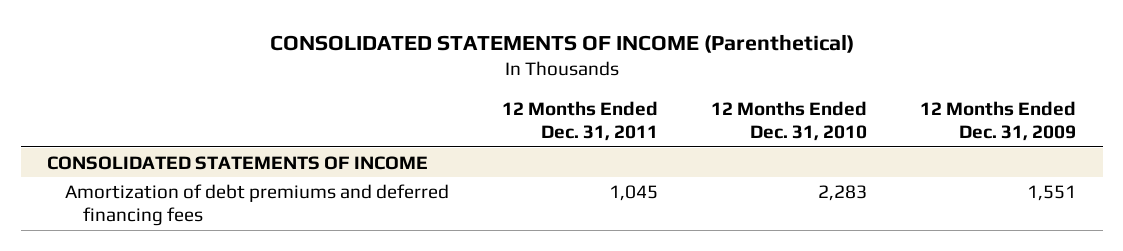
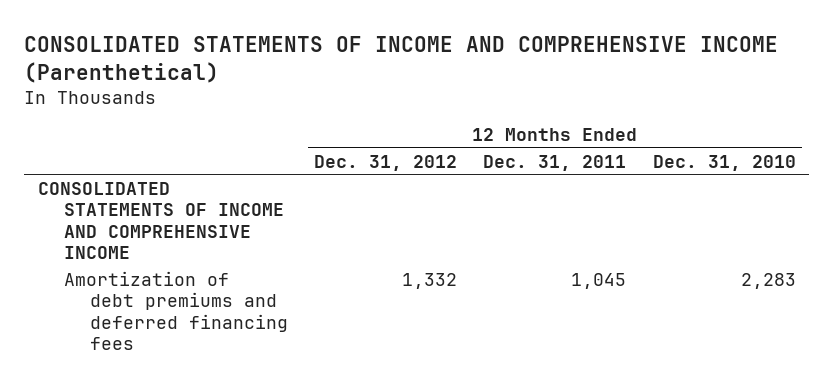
[269,33,854,53] CONSOLIDATED STATEMENTS OF INCOME (Parenthetical) -> [24,35,779,83] CONSOLIDATED STATEMENTS OF INCOME AND COMPREHENSIVE INCOME (Parenthetical)
[920,100,1077,142] 12 Months Ended Dec. 31, 2009 -> none
none -> [314,154,458,171] Dec. 31, 2012
[47,155,429,170] CONSOLIDATED STATEMENTS OF INCOME -> [37,181,284,260] CONSOLIDATED STATEMENTS OF INCOME AND COMPREHENSIVE INCOME

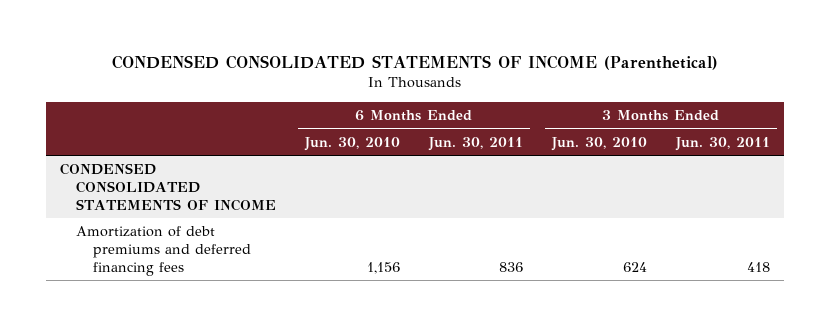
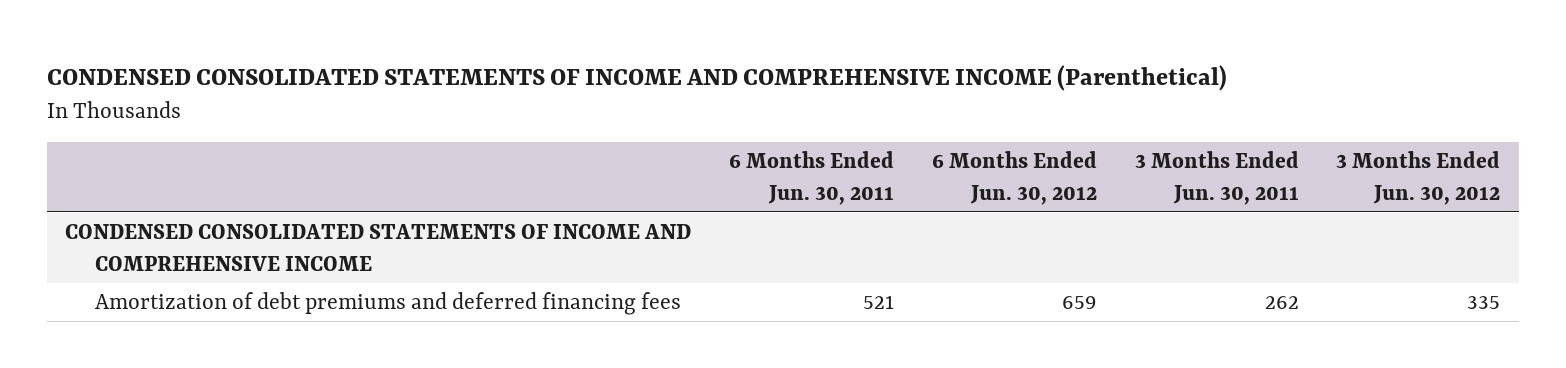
[111,54,718,70] CONDENSED CONSOLIDATED STATEMENTS OF INCOME (Parenthetical) -> [46,64,1227,91] CONDENSED CONSOLIDATED STATEMENTS OF INCOME AND COMPREHENSIVE INCOME (Parenthetical)
[304,136,401,151] Jun. 30, 2010 -> none
[550,136,647,151] Jun. 30, 2010 -> none
none -> [931,151,1097,205] 6 Months Ended Jun. 30, 2012
none -> [1336,151,1501,205] 3 Months Ended Jun. 30, 2012
[59,163,277,211] CONDENSED CONSOLIDATED STATEMENTS OF INCOME -> [65,223,692,271] CONDENSED CONSOLIDATED STATEMENTS OF INCOME AND COMPREHENSIVE INCOME
[498,261,523,272] 836 -> [863,294,895,309] 521
[746,261,770,272] 418 -> [1264,295,1299,309] 262

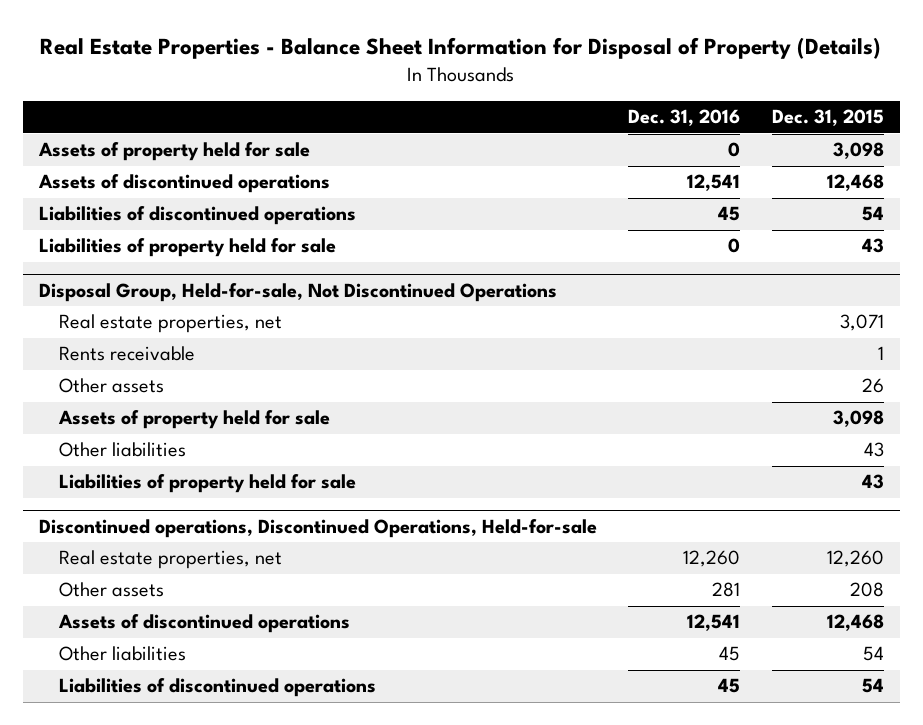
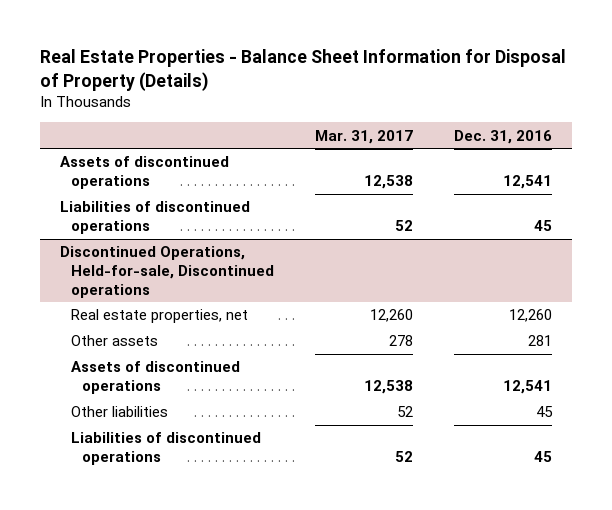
[772,109,885,127] Dec. 31, 2015 -> none
none -> [315,129,414,144] Mar. 31, 2017
[37,142,310,162] Assets of property held for sale -> none
[38,238,336,258] Liabilities of property held for sale -> none
[38,283,557,303] Disposal Group, Held-for-sale, Not Discontinued Operations -> none
[59,314,283,334] Real estate properties, net -> none
[59,346,196,362] Rents receivable -> none
[59,378,165,394] Other assets -> none
[58,410,331,430] Assets of property held for sale -> none
[59,442,187,458] Other liabilities -> none
[59,474,357,494] Liabilities of property held for sale -> none
[38,519,597,539] Discontinued operations, Discontinued Operations, Held-for-sale -> [59,246,275,298] Discontinued Operations, Held-for-sale, Discontinued operations

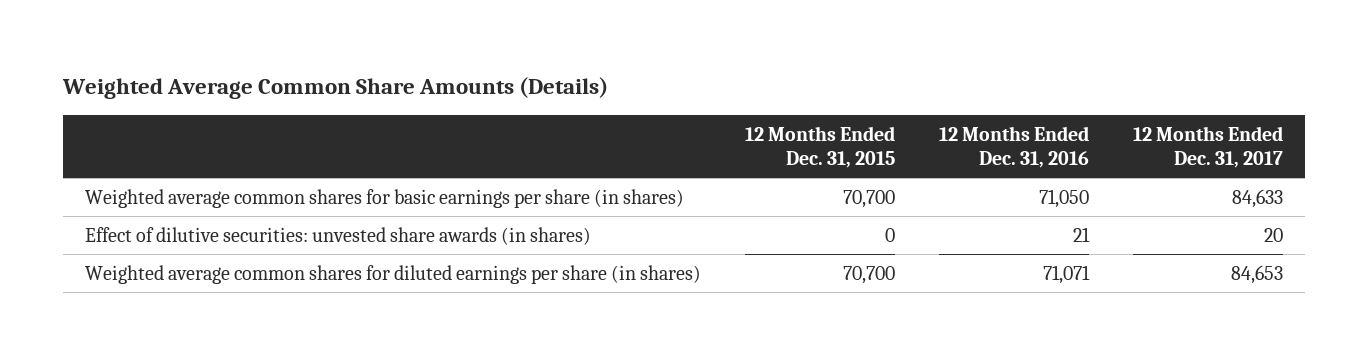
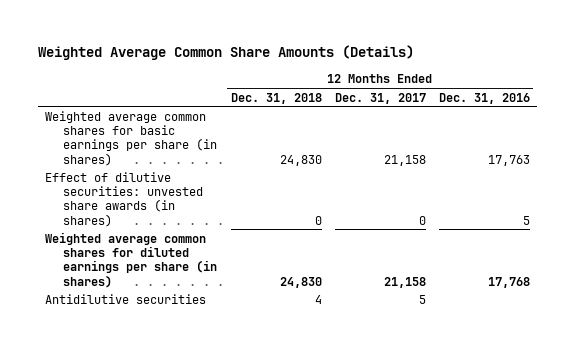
[745,125,896,169] 12 Months Ended Dec. 31, 2015 -> none
none -> [230,92,322,104] Dec. 31, 2018
[1039,189,1090,209] 71,050 -> [488,154,531,166] 17,763
[1231,189,1283,209] 84,633 -> [383,154,426,166] 21,158
[1073,227,1091,243] 21 -> [523,215,531,225] 5
[1263,228,1283,243] 20 -> [418,215,426,225] 0
[1043,265,1091,285] 71,071 -> [488,276,531,288] 17,768
[1230,265,1283,285] 84,653 -> [383,276,426,288] 21,158
none -> [45,293,207,304] Antidilutive securities

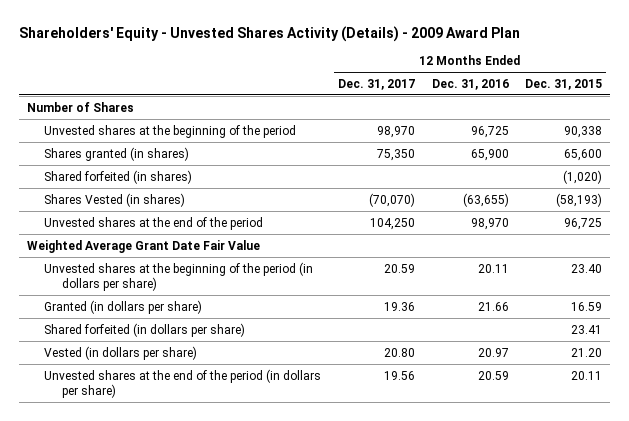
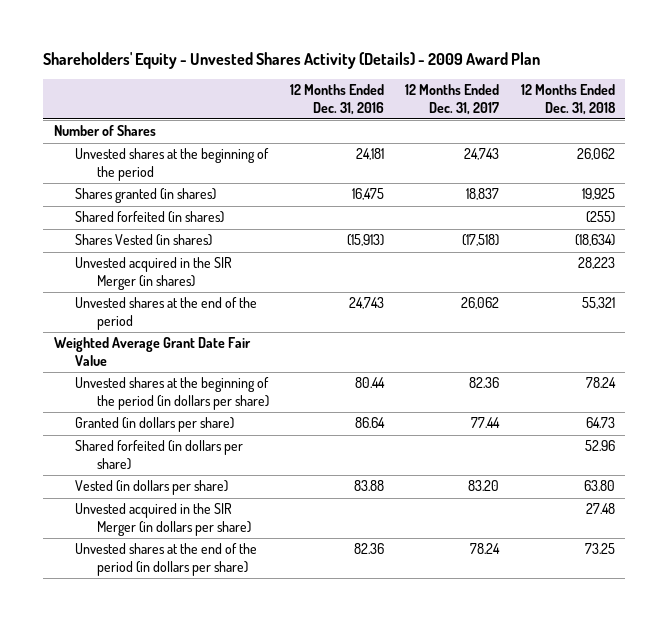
[525,78,603,90] Dec. 31, 2015 -> none
none -> [520,84,616,115] 12 Months Ended Dec. 31, 2018
[376,125,415,138] 98,970 -> [464,148,500,161] 24,743
[470,125,509,138] 96,725 -> [355,148,384,161] 24,181
[376,148,415,161] 75,350 -> [466,188,500,201] 18,837
[470,148,509,161] 65,900 -> [351,188,384,201] 16,475
[368,192,415,207] (70,070) -> [462,234,500,247] (17,518)
[462,192,509,207] (63,655) -> [346,234,384,247] (15,913)
none -> [75,257,233,290] Unvested acquired in the SIR Merger (in shares)
[369,217,415,230] 104,250 -> [461,297,500,310] 26,062
[470,217,509,230] 98,970 -> [348,297,384,310] 24,743
[383,263,415,273] 20.59 -> [469,377,500,389] 82.36
[477,263,509,273] 20.11 -> [354,377,385,389] 80.44
[383,301,415,311] 19.36 -> [471,417,501,429] 77.44
[477,301,509,311] 21.66 -> [354,417,385,429] 86.64
[383,347,415,357] 20.80 -> [468,480,500,492] 83.20
[477,347,509,357] 20.97 -> [353,480,384,492] 83.88
none -> [75,503,251,536] Unvested acquired in the SIR Merger (in dollars per share)
[383,370,415,380] 19.56 -> [470,543,501,555] 78.24
[477,370,509,380] 20.59 -> [353,543,384,555] 82.36

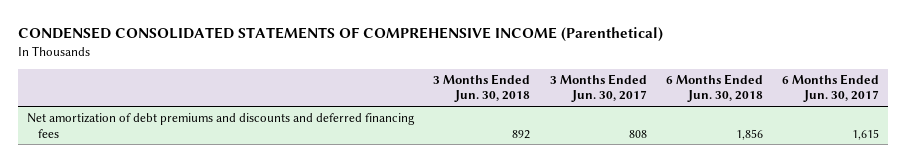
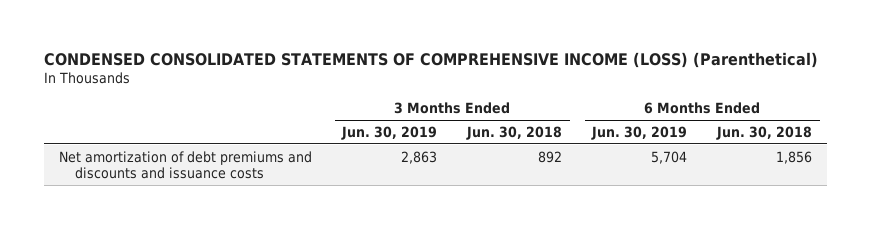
[17,27,663,43] CONDENSED CONSOLIDATED STATEMENTS OF COMPREHENSIVE INCOME (Parenthetical) -> [44,52,819,69] CONDENSED CONSOLIDATED STATEMENTS OF COMPREHENSIVE INCOME (LOSS) (Parenthetical)
[549,73,647,103] 3 Months Ended Jun. 30, 2017 -> none
[781,73,879,103] 6 Months Ended Jun. 30, 2017 -> none
none -> [341,125,438,140] Jun. 30, 2019
none -> [591,125,688,140] Jun. 30, 2019
[27,113,416,138] Net amortization of debt premiums and discounts and deferred financing fees -> [59,150,313,180] Net amortization of debt premiums and discounts and issuance costs

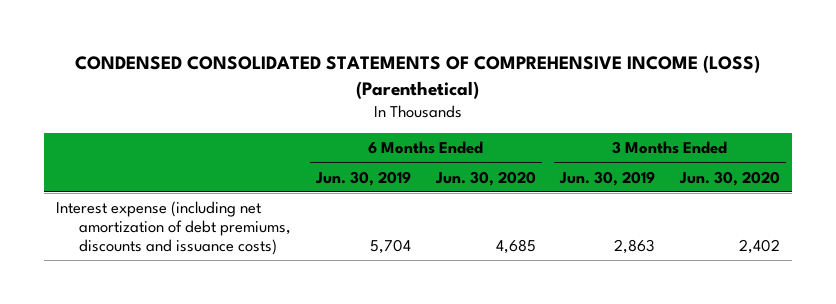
[466,125,563,140] Jun. 30, 2018 -> none
[716,125,813,140] Jun. 30, 2018 -> none
none -> [434,170,536,186] Jun. 30, 2020
none -> [678,170,780,186] Jun. 30, 2020
[59,150,313,180] Net amortization of debt premiums and discounts and issuance costs -> [55,200,292,256] Interest expense (including net amortization of debt premiums, discounts and issuance costs)

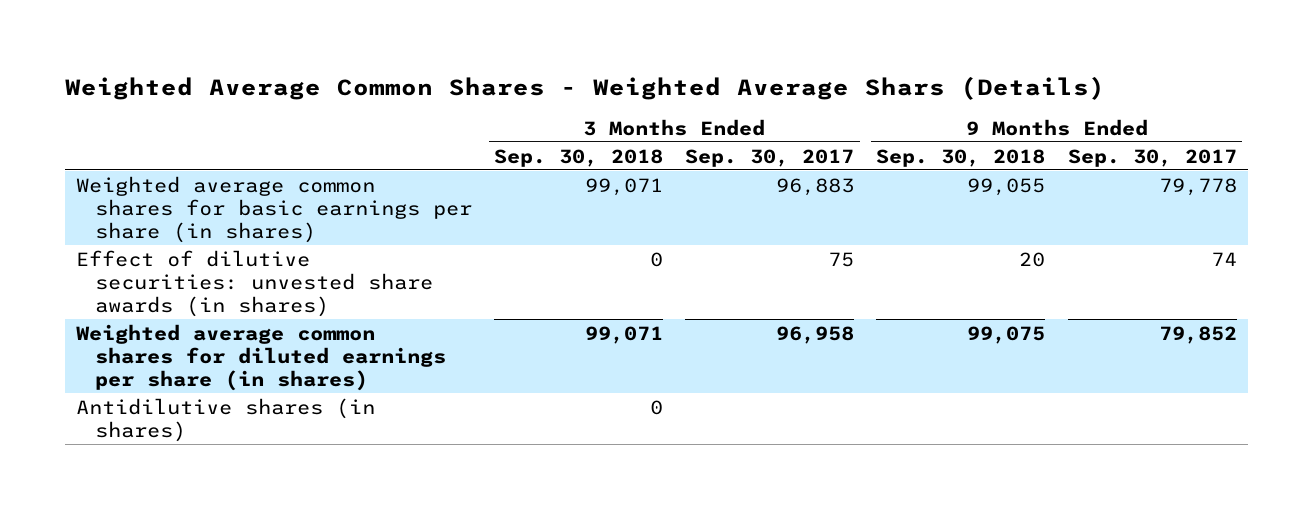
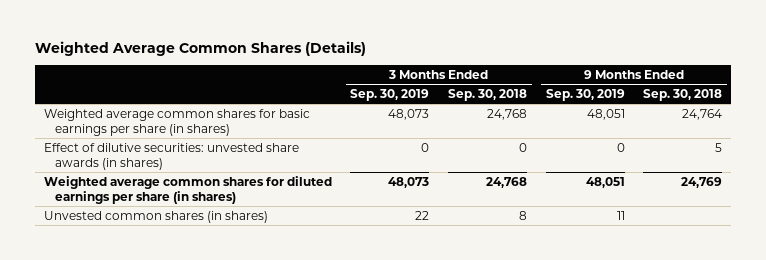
[65,75,1106,100] Weighted Average Common Shares - Weighted Average Shars (Details) -> [34,41,366,57] Weighted Average Common Shares (Details)
[685,148,855,167] Sep. 30, 2017 -> none
[1067,148,1237,167] Sep. 30, 2017 -> none
none -> [350,88,430,101] Sep. 30, 2019
none -> [545,88,625,101] Sep. 30, 2019
[585,177,664,196] 99,071 -> [486,108,527,120] 24,768
[967,177,1046,196] 99,055 -> [682,108,723,120] 24,764
[1019,251,1046,267] 20 -> [715,142,723,152] 5
[585,325,664,344] 99,071 -> [485,176,527,188] 24,768
[967,325,1046,344] 99,075 -> [681,176,723,188] 24,769
[76,397,376,442] Antidilutive shares (in shares) -> [43,210,268,223] Unvested common shares (in shares)
[650,399,664,415] 0 -> [518,210,527,220] 8

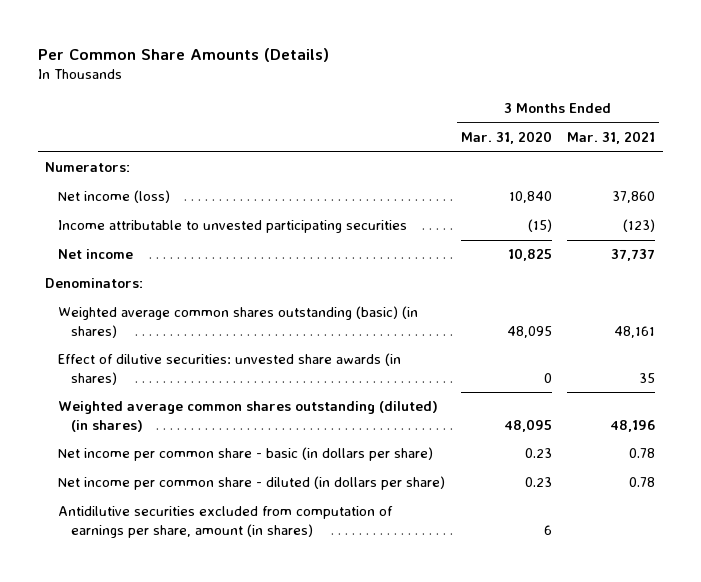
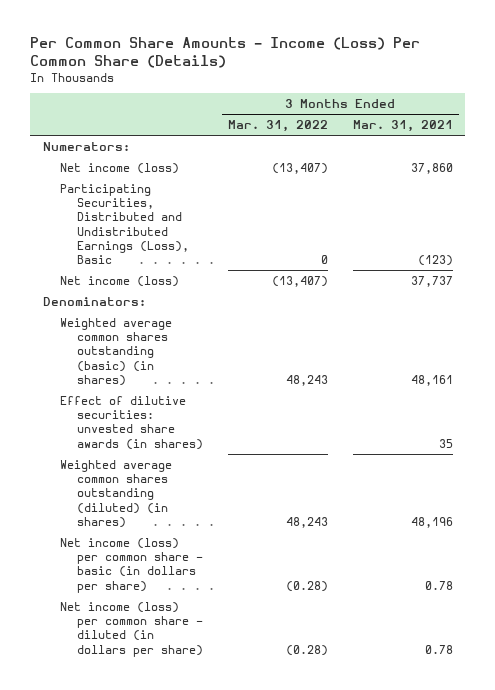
[37,47,329,62] Per Common Share Amounts (Details) -> [30,37,421,69] Per Common Share Amounts - Income (Loss) Per Common Share (Details)
[460,130,552,144] Mar. 31, 2020 -> none
none -> [227,120,328,133] Mar. 31, 2022
[58,220,408,234] Income attributable to unvested participating securities -> [59,183,190,264] Participating Securities, Distributed and Undistributed Earnings (Loss), Basic
[58,249,134,260] Net income -> [59,275,179,287] Net income (loss)
[58,506,394,538] Antidilutive securities excluded from computation of earnings per share, amount (in shares) -> none
[58,447,434,462] Net income per common share - basic (in dollars per share) -> [59,537,204,593] Net income (loss) per common share - basic (in dollars per share)
[58,476,446,491] Net income per common share - diluted (in dollars per share) -> [59,601,204,657] Net income (loss) per common share - diluted (in dollars per share)

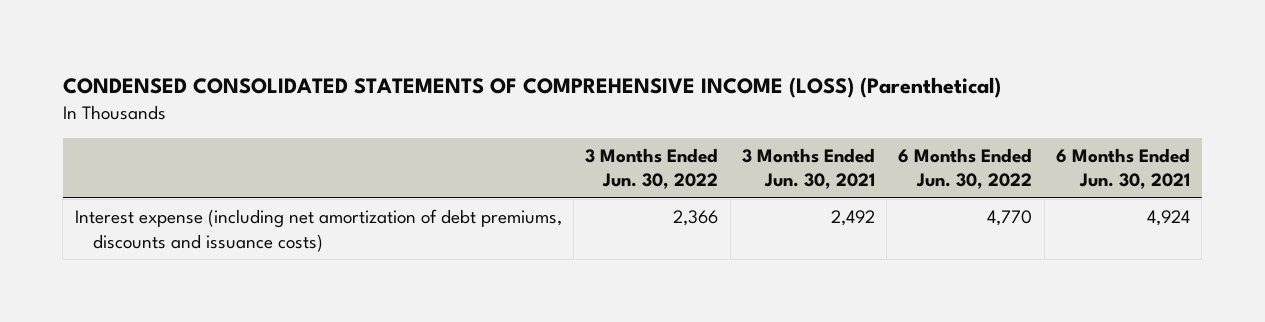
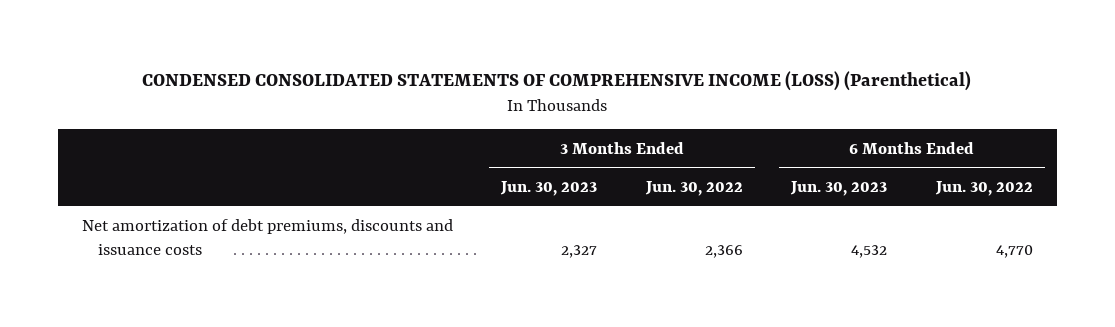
[741,147,875,190] 3 Months Ended Jun. 30, 2021 -> none
[1056,147,1191,190] 6 Months Ended Jun. 30, 2021 -> none
none -> [500,180,598,196] Jun. 30, 2023
none -> [790,180,888,196] Jun. 30, 2023
[74,208,562,252] Interest expense (including net amortization of debt premiums, discounts and issuance costs) -> [81,219,453,256] Net amortization of debt premiums, discounts and issuance costs

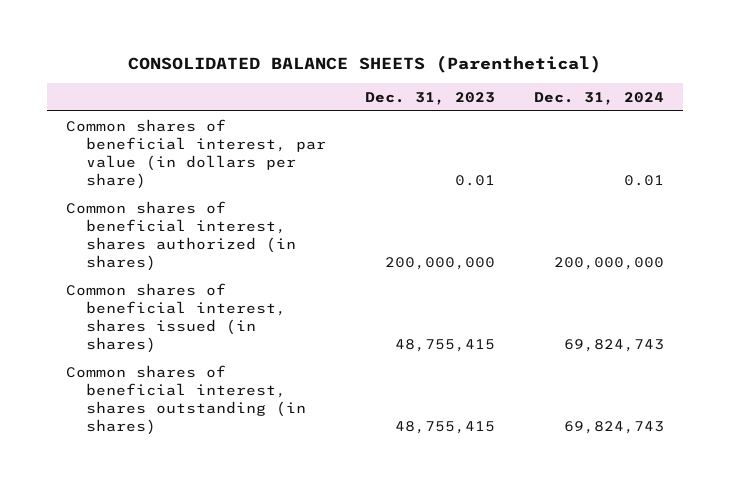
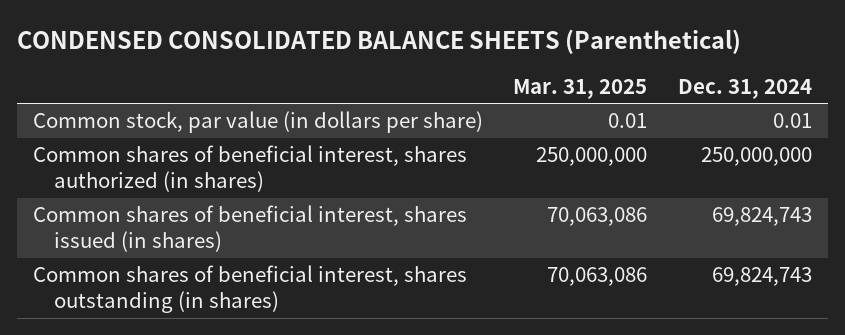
[128,54,602,73] CONSOLIDATED BALANCE SHEETS (Parenthetical) -> [17,29,742,55] CONDENSED CONSOLIDATED BALANCE SHEETS (Parenthetical)
[365,91,496,105] Dec. 31, 2023 -> none
none -> [513,78,648,99] Mar. 31, 2025
[66,118,327,189] Common shares of beneficial interest, par value (in dollars per share) -> [32,111,483,134] Common stock, par value (in dollars per share)
[553,256,664,270] 200,000,000 -> [701,147,813,167] 250,000,000

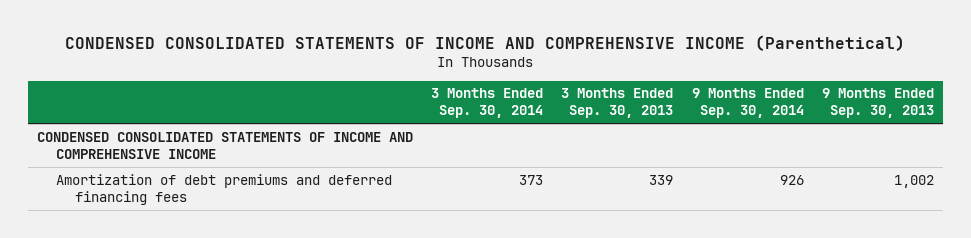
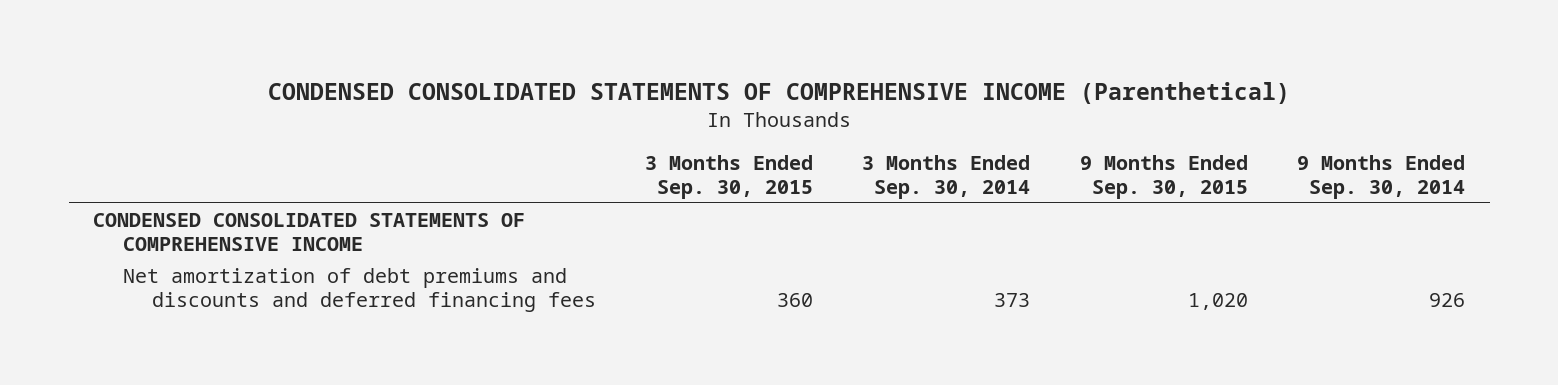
[65,35,906,52] CONDENSED CONSOLIDATED STATEMENTS OF INCOME AND COMPREHENSIVE INCOME (Parenthetical) -> [268,81,1291,104] CONDENSED CONSOLIDATED STATEMENTS OF COMPREHENSIVE INCOME (Parenthetical)
[561,88,674,119] 3 Months Ended Sep. 30, 2013 -> none
[821,88,934,119] 9 Months Ended Sep. 30, 2013 -> none
none -> [645,154,814,199] 3 Months Ended Sep. 30, 2015
none -> [1079,154,1248,199] 9 Months Ended Sep. 30, 2015
[37,131,414,159] CONDENSED CONSOLIDATED STATEMENTS OF INCOME AND COMPREHENSIVE INCOME -> [93,213,526,252] CONDENSED CONSOLIDATED STATEMENTS OF COMPREHENSIVE INCOME
[56,173,393,205] Amortization of debt premiums and deferred financing fees -> [122,268,597,313] Net amortization of debt premiums and discounts and deferred financing fees

